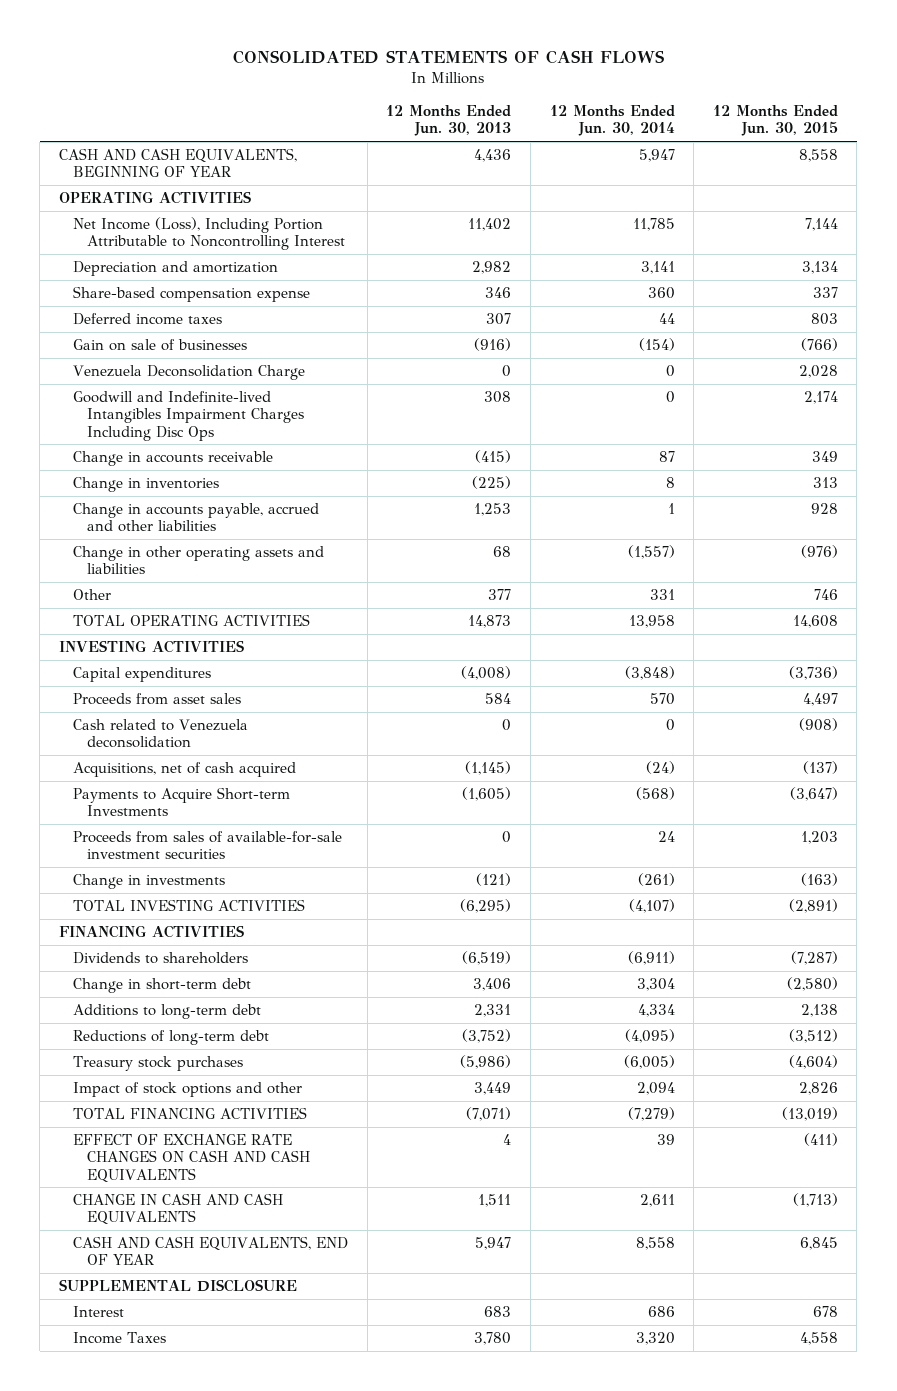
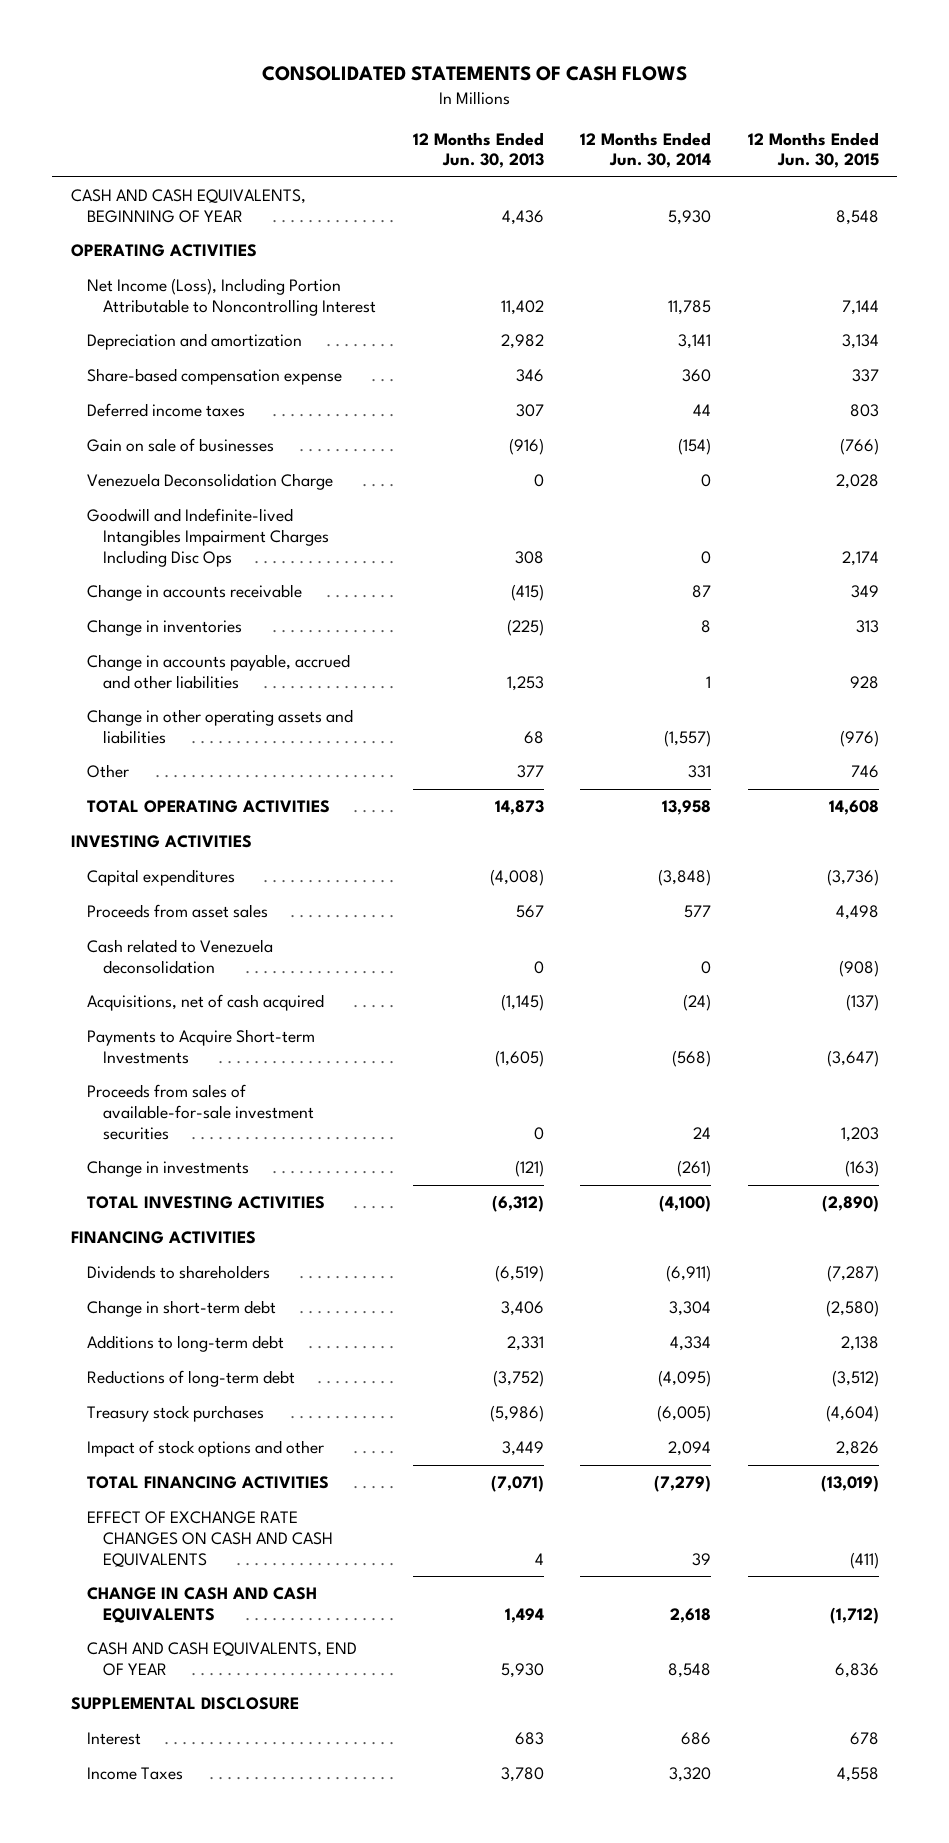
[638,149,675,163] 5,947 -> [668,209,712,225] 5,930
[798,149,838,163] 8,558 -> [835,209,879,225] 8,548
[485,693,512,705] 584 -> [515,905,544,919] 567
[649,693,675,706] 570 -> [684,905,712,919] 577
[802,693,838,707] 4,497 -> [835,905,879,921] 4,498
[460,899,512,914] (6,295) -> [491,1195,544,1213] (6,312)
[628,899,675,914] (4,107) -> [659,1195,712,1213] (4,100)
[788,899,838,914] (2,891) -> [821,1195,879,1213] (2,890)
[478,1194,512,1208] 1,511 -> [504,1607,544,1623] 1,494
[639,1194,675,1208] 2,611 -> [670,1607,712,1623] 2,618
[792,1193,838,1208] (1,713) -> [829,1606,879,1624] (1,712)
[475,1237,512,1251] 5,947 -> [500,1662,544,1678] 5,930
[635,1237,675,1251] 8,558 -> [668,1662,712,1678] 8,548
[799,1237,838,1251] 6,845 -> [834,1662,879,1678] 6,836

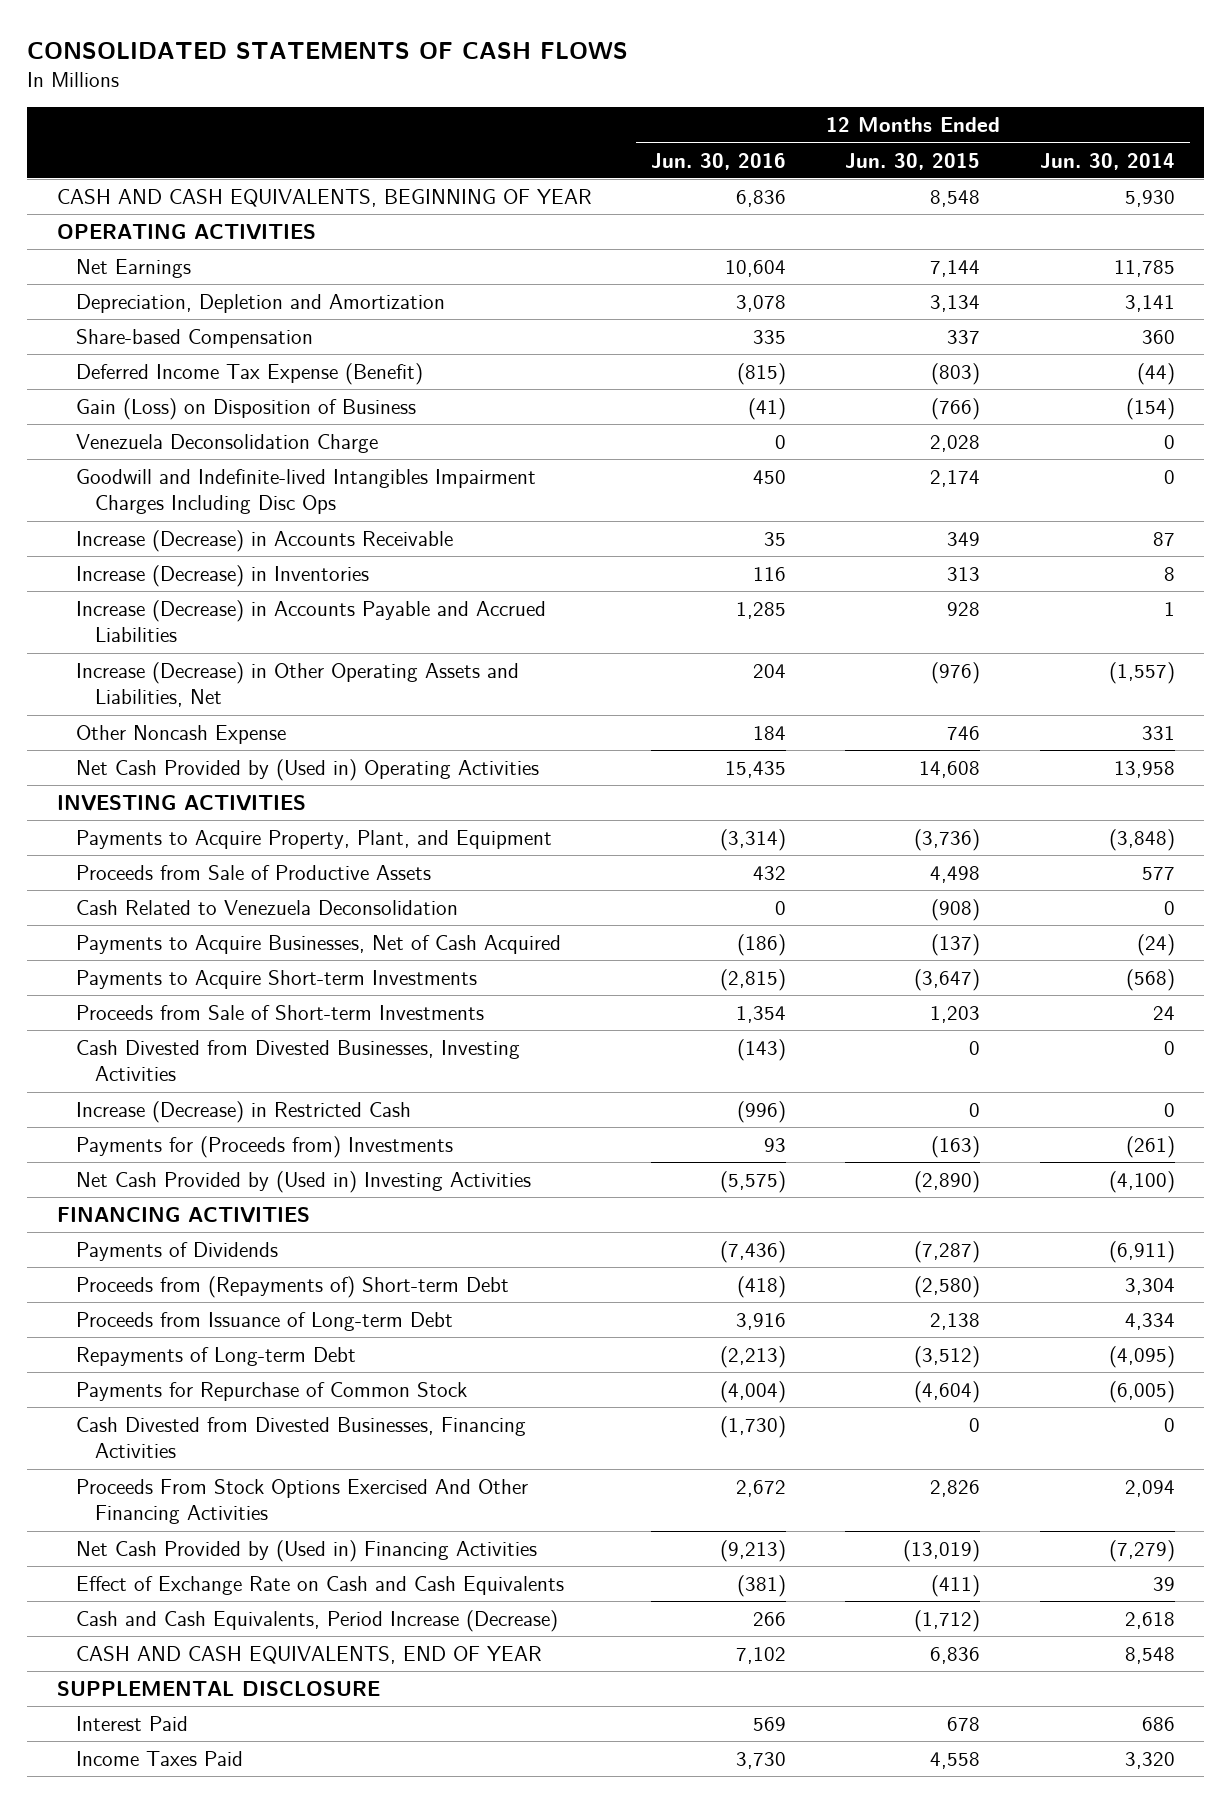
[412,131,544,169] 12 Months Ended Jun. 30, 2013 -> none
none -> [651,152,787,170] Jun. 30, 2016
[86,278,377,316] Net Income (Loss), Including Portion Attributable to Noncontrolling Interest -> [75,258,191,278] Net Earnings
[86,333,302,351] Depreciation and amortization -> [75,293,445,313] Depreciation, Depletion and Amortization
[86,368,342,386] Share-based compensation expense -> [75,328,313,348] Share-based Compensation
[86,403,245,418] Deferred income taxes -> [75,362,423,385] Deferred Income Tax Expense (Benefit)
[693,404,712,417] 44 -> [1136,362,1175,385] (44)
[849,404,879,418] 803 -> [931,362,981,385] (803)
[86,438,274,453] Gain on sale of businesses -> [75,397,416,420] Gain (Loss) on Disposition of Business
[86,584,302,602] Change in accounts receivable -> [75,529,453,552] Increase (Decrease) in Accounts Receivable
[86,619,242,637] Change in inventories -> [75,564,369,587] Increase (Decrease) in Inventories
[86,654,350,689] Change in accounts payable, accrued and other liabilities -> [75,599,546,643] Increase (Decrease) in Accounts Payable and Accrued Liabilities
[86,709,353,744] Change in other operating assets and liabilities -> [75,661,519,708] Increase (Decrease) in Other Operating Assets and Liabilities, Net
[86,764,129,779] Other -> [75,724,286,744] Other Noncash Expense
[86,800,330,814] TOTAL OPERATING ACTIVITIES -> [75,758,539,781] Net Cash Provided by (Used in) Operating Activities
[86,869,235,887] Capital expenditures -> [75,829,552,849] Payments to Acquire Property, Plant, and Equipment
[86,904,268,919] Proceeds from asset sales -> [75,864,431,880] Proceeds from Sale of Productive Assets
[86,939,273,974] Cash related to Venezuela deconsolidation -> [75,899,458,915] Cash Related to Venezuela Deconsolidation
[86,994,324,1012] Acquisitions, net of cash acquired -> [75,934,561,954] Payments to Acquire Businesses, Net of Cash Acquired
[86,1084,315,1140] Proceeds from sales of available-for-sale investment securities -> [75,1004,484,1020] Proceeds from Sale of Short-term Investments
none -> [75,1039,520,1082] Cash Divested from Divested Businesses, Investing Activities
none -> [75,1100,411,1123] Increase (Decrease) in Restricted Cash
[86,1160,249,1178] Change in investments -> [75,1135,453,1158] Payments for (Proceeds from) Investments
[86,1196,325,1210] TOTAL INVESTING ACTIVITIES -> [75,1170,531,1193] Net Cash Provided by (Used in) Investing Activities
[86,1265,270,1280] Dividends to shareholders -> [75,1241,278,1261] Payments of Dividends
[86,1300,276,1318] Change in short-term debt -> [75,1275,509,1298] Proceeds from (Repayments of) Short-term Debt
[86,1335,284,1353] Additions to long-term debt -> [75,1311,453,1331] Proceeds from Issuance of Long-term Debt
[86,1370,295,1388] Reductions of long-term debt -> [75,1346,356,1366] Repayments of Long-term Debt
[86,1405,264,1423] Treasury stock purchases -> [75,1381,467,1401] Payments for Repurchase of Common Stock
none -> [75,1416,526,1459] Cash Divested from Divested Businesses, Financing Activities
[86,1440,324,1458] Impact of stock options and other -> [75,1478,528,1525] Proceeds From Stock Options Exercised And Other Financing Activities
[86,1476,329,1490] TOTAL FINANCING ACTIVITIES -> [75,1539,537,1562] Net Cash Provided by (Used in) Financing Activities
[86,1511,334,1567] EFFECT OF EXCHANGE RATE CHANGES ON CASH AND CASH EQUIVALENTS -> [75,1575,564,1595] Effect of Exchange Rate on Cash and Cash Equivalents
[86,1587,317,1623] CHANGE IN CASH AND CASH EQUIVALENTS -> [75,1609,558,1632] Cash and Cash Equivalents, Period Increase (Decrease)
[86,1732,141,1746] Interest -> [75,1715,188,1731] Interest Paid
[86,1767,183,1781] Income Taxes -> [75,1750,243,1766] Income Taxes Paid

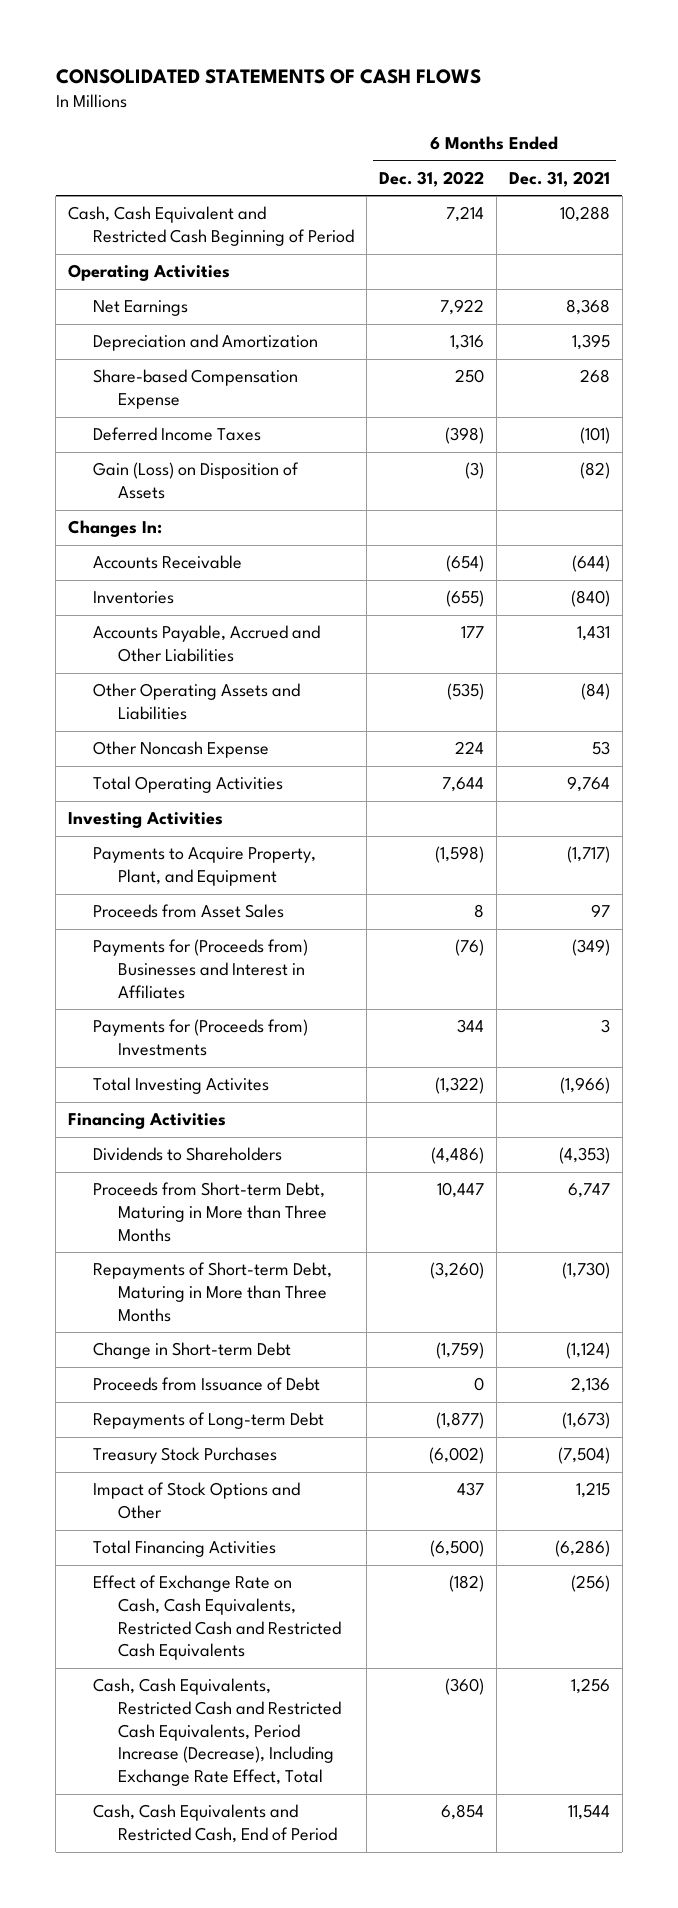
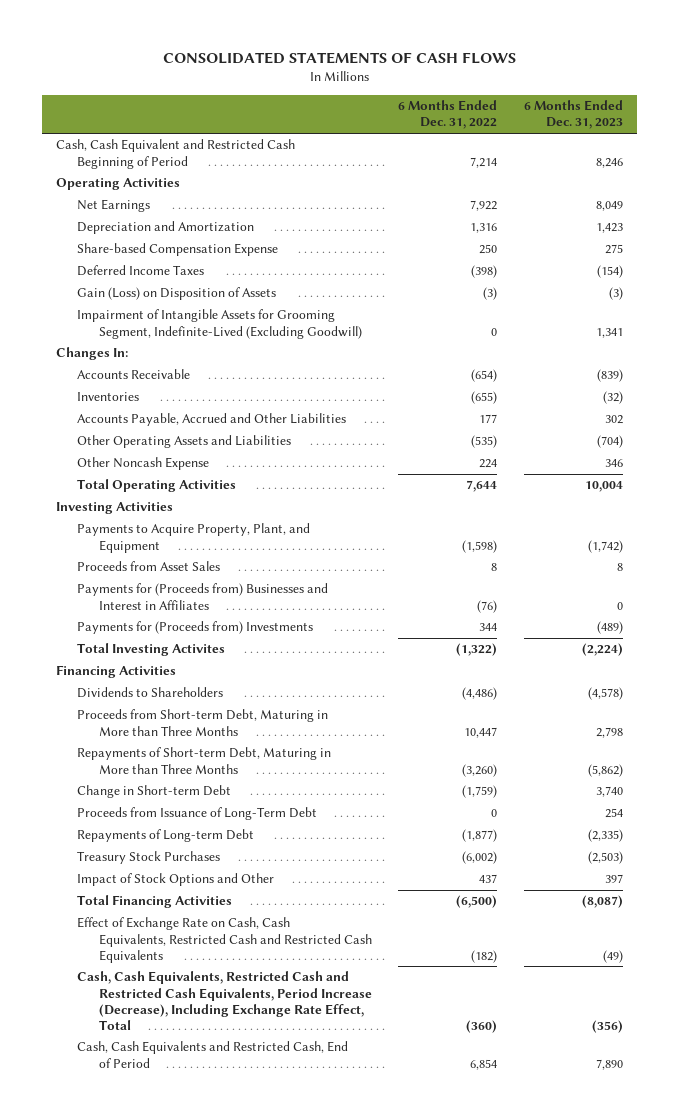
[508,170,610,187] Dec. 31, 2021 -> none
none -> [524,100,624,130] 6 Months Ended Dec. 31, 2023
none -> [77,309,362,339] Impairment of Intangible Assets for Grooming Segment, Indefinite-Lived (Excluding Goodwill)
[93,1377,321,1392] Proceeds from Issuance of Debt -> [77,807,318,821] Proceeds from Issuance of Long-Term Debt

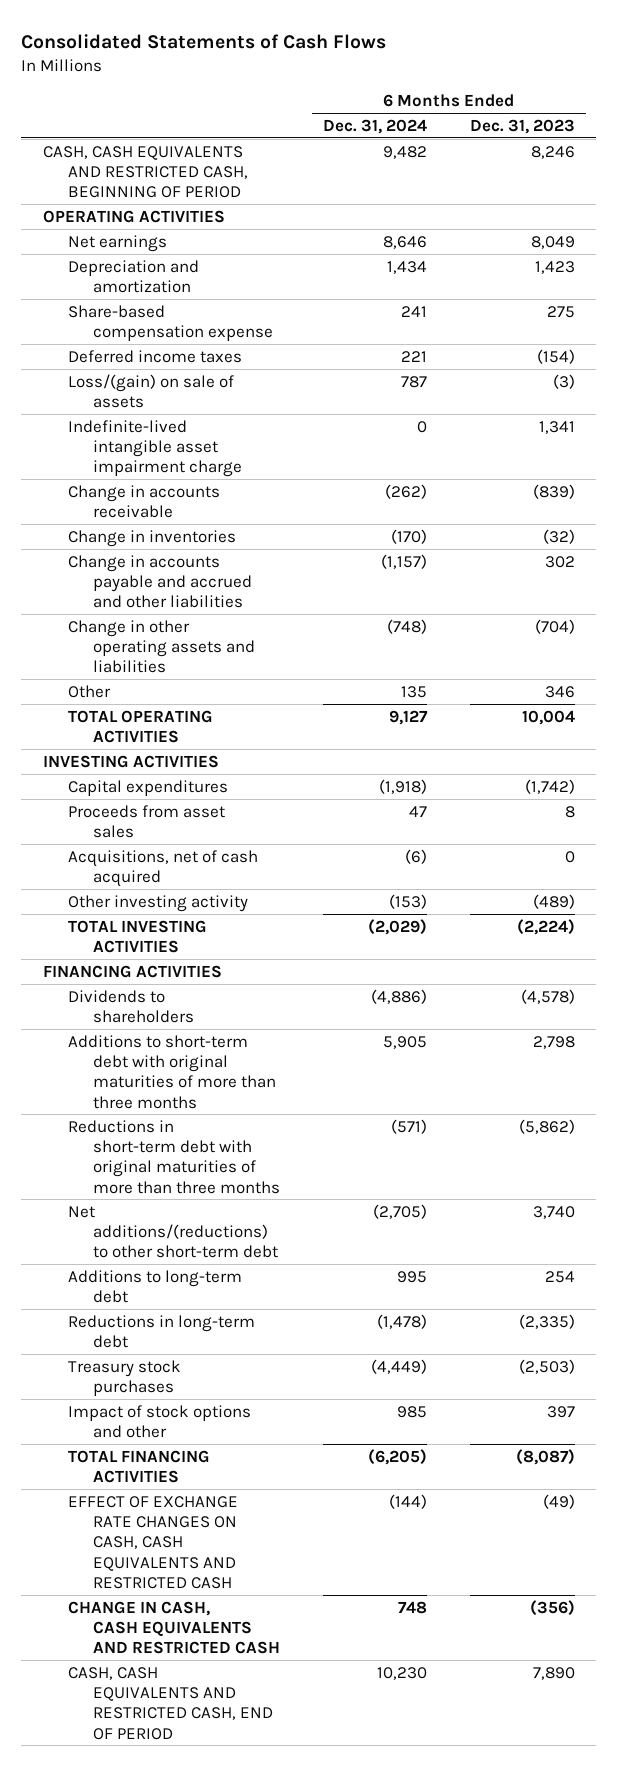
[162,52,516,65] CONSOLIDATED STATEMENTS OF CASH FLOWS -> [21,34,387,50] Consolidated Statements of Cash Flows
[398,100,498,130] 6 Months Ended Dec. 31, 2022 -> none
none -> [322,118,427,134] Dec. 31, 2024
[55,347,128,361] Changes In: -> none
[77,583,329,610] Payments for (Proceeds from) Businesses and Interest in Affiliates -> none
[55,139,295,169] Cash, Cash Equivalent and Restricted Cash Beginning of Period -> [42,145,248,199] CASH, CASH EQUIVALENTS AND RESTRICTED CASH, BEGINNING OF PERIOD
[55,178,180,191] Operating Activities -> [42,209,225,223] OPERATING ACTIVITIES
[77,199,151,213] Net Earnings -> [67,234,167,252] Net earnings
[77,221,255,235] Depreciation and Amortization -> [67,259,199,294] Depreciation and amortization
[77,243,279,257] Share-based Compensation Expense -> [67,304,273,342] Share-based compensation expense
[77,265,205,277] Deferred Income Taxes -> [67,349,242,363] Deferred income taxes
[77,287,277,301] Gain (Loss) on Disposition of Assets -> [67,373,234,409] Loss/(gain) on sale of assets
[77,309,362,339] Impairment of Intangible Assets for Grooming Segment, Indefinite-Lived (Excluding Goodwill) -> [67,419,242,478] Indefinite-lived intangible asset impairment charge
[77,369,191,380] Accounts Receivable -> [67,484,220,519] Change in accounts receivable
[77,392,140,402] Inventories -> [67,529,236,547] Change in inventories
[77,413,347,427] Accounts Payable, Accrued and Other Liabilities -> [67,554,252,609] Change in accounts payable and accrued and other liabilities
[77,435,292,449] Other Operating Assets and Liabilities -> [67,619,255,674] Change in other operating assets and liabilities
[77,457,210,471] Other Noncash Expense -> [67,684,111,698] Other
[77,479,237,493] Total Operating Activities -> [67,709,213,744] TOTAL OPERATING ACTIVITIES
[55,502,173,515] Investing Activities -> [42,754,219,768] INVESTING ACTIVITIES
[77,523,311,553] Payments to Acquire Property, Plant, and Equipment -> [67,779,228,796] Capital expenditures
[77,561,221,572] Proceeds from Asset Sales -> [67,804,225,839] Proceeds from asset sales
none -> [67,849,258,888] Acquisitions, net of cash acquired
[77,621,314,635] Payments for (Proceeds from) Investments -> [67,894,248,912] Other investing activity
[77,643,226,657] Total Investing Activites -> [67,919,207,954] TOTAL INVESTING ACTIVITIES
[55,665,176,679] Financing Activities -> [42,964,222,978] FINANCING ACTIVITIES
[77,687,224,699] Dividends to Shareholders -> [67,989,194,1024] Dividends to shareholders
[77,709,329,736] Proceeds from Short-term Debt, Maturing in More than Three Months -> [67,1034,276,1109] Additions to short-term debt with original maturities of more than three months
[77,747,332,774] Repayments of Short-term Debt, Maturing in More than Three Months -> [67,1119,280,1194] Reductions in short-term debt with original maturities of more than three months
[77,785,232,799] Change in Short-term Debt -> [67,1205,278,1259] Net additions/(reductions) to other short-term debt
[77,807,318,821] Proceeds from Issuance of Long-Term Debt -> [67,1269,242,1304] Additions to long-term debt
[77,829,255,843] Repayments of Long-term Debt -> [67,1314,255,1349] Reductions in long-term debt
[77,851,221,865] Treasury Stock Purchases -> [67,1359,181,1397] Treasury stock purchases
[77,873,275,887] Impact of Stock Options and Other -> [67,1404,251,1439] Impact of stock options and other
[77,895,233,909] Total Financing Activities -> [67,1449,210,1484] TOTAL FINANCING ACTIVITIES
[77,917,372,963] Effect of Exchange Rate on Cash, Cash Equivalents, Restricted Cash and Restricted Cash Equivalents -> [67,1495,238,1589] EFFECT OF EXCHANGE RATE CHANGES ON CASH, CASH EQUIVALENTS AND RESTRICTED CASH
[77,971,372,1030] Cash, Cash Equivalents, Restricted Cash and Restricted Cash Equivalents, Period Increase (Decrease), Including Exchange Rate Effect, Total -> [67,1600,280,1655] CHANGE IN CASH, CASH EQUIVALENTS AND RESTRICTED CASH
[77,1041,349,1068] Cash, Cash Equivalents and Restricted Cash, End of Period -> [67,1666,273,1740] CASH, CASH EQUIVALENTS AND RESTRICTED CASH, END OF PERIOD

